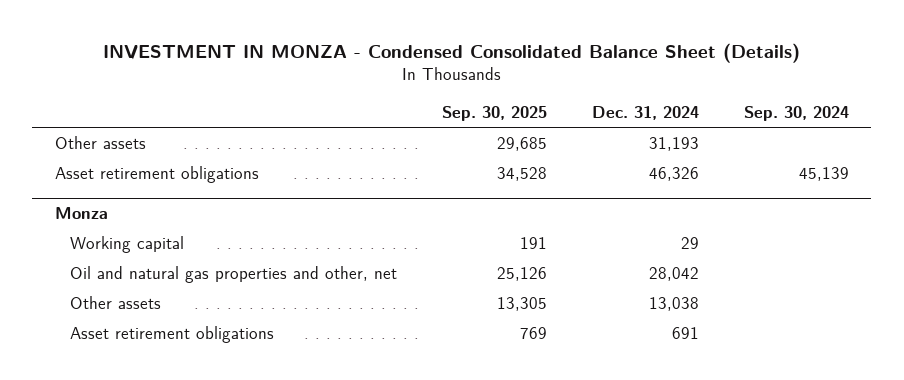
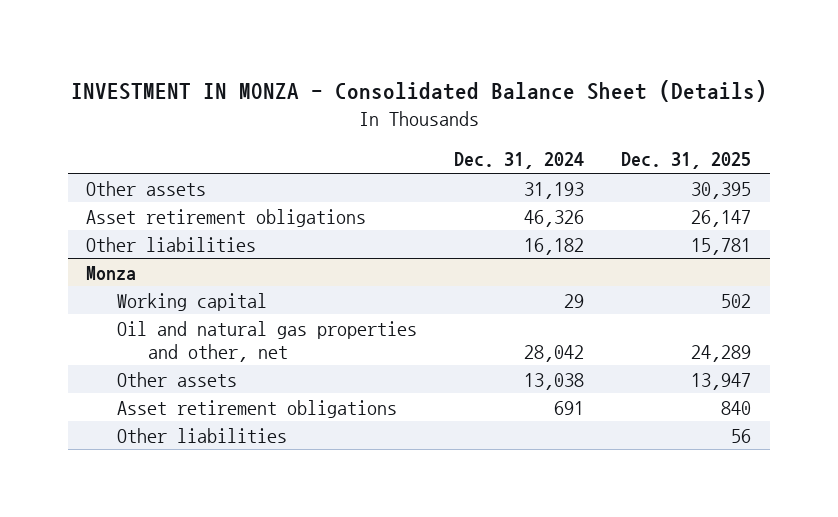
[102,42,800,63] INVESTMENT IN MONZA - Condensed Consolidated Balance Sheet (Details) -> [70,80,767,103] INVESTMENT IN MONZA - Consolidated Balance Sheet (Details)
[441,105,547,121] Sep. 30, 2025 -> none
[743,105,849,121] Sep. 30, 2024 -> none
none -> [621,152,752,170] Dec. 31, 2025
none -> [86,236,257,252] Other liabilities
none -> [116,427,287,443] Other liabilities

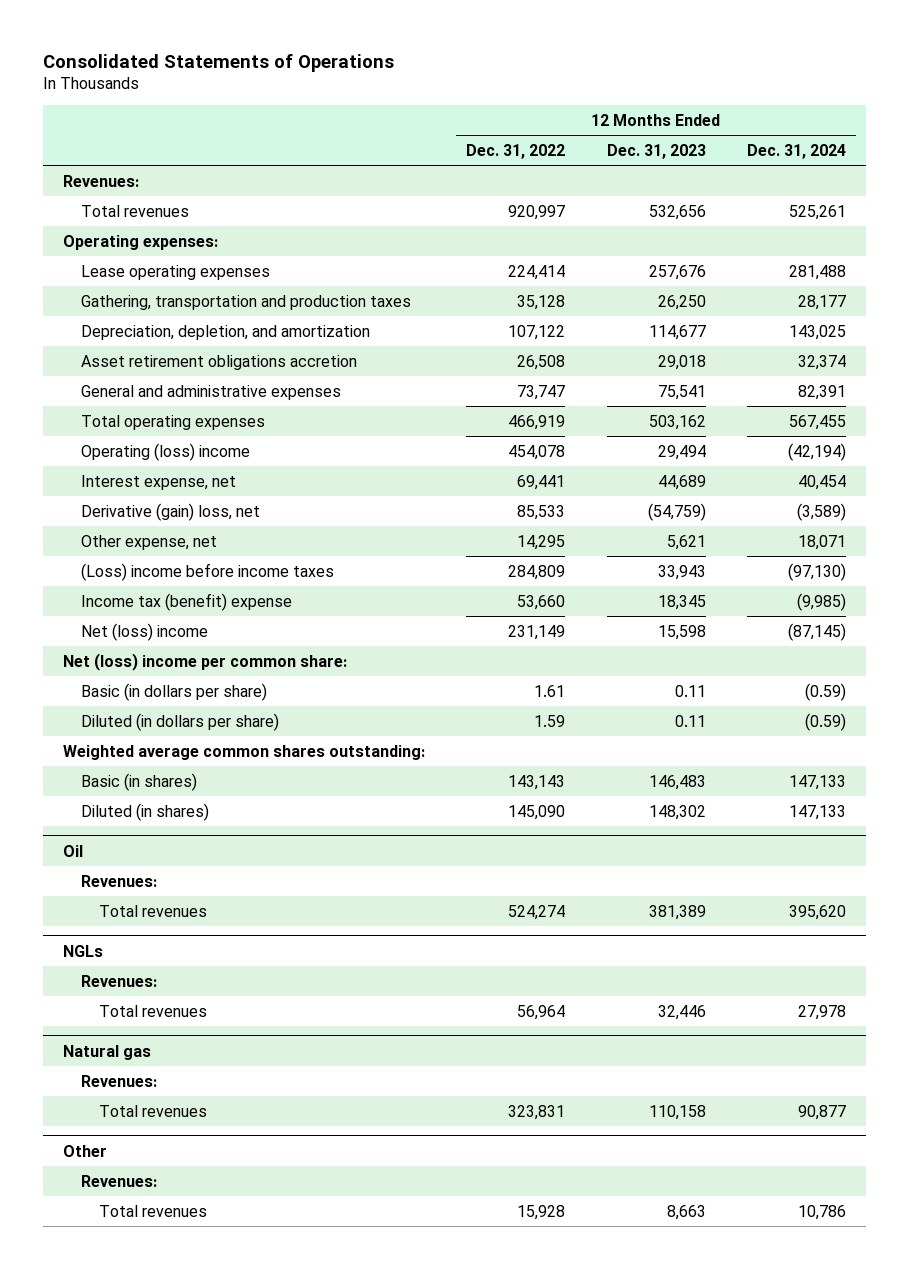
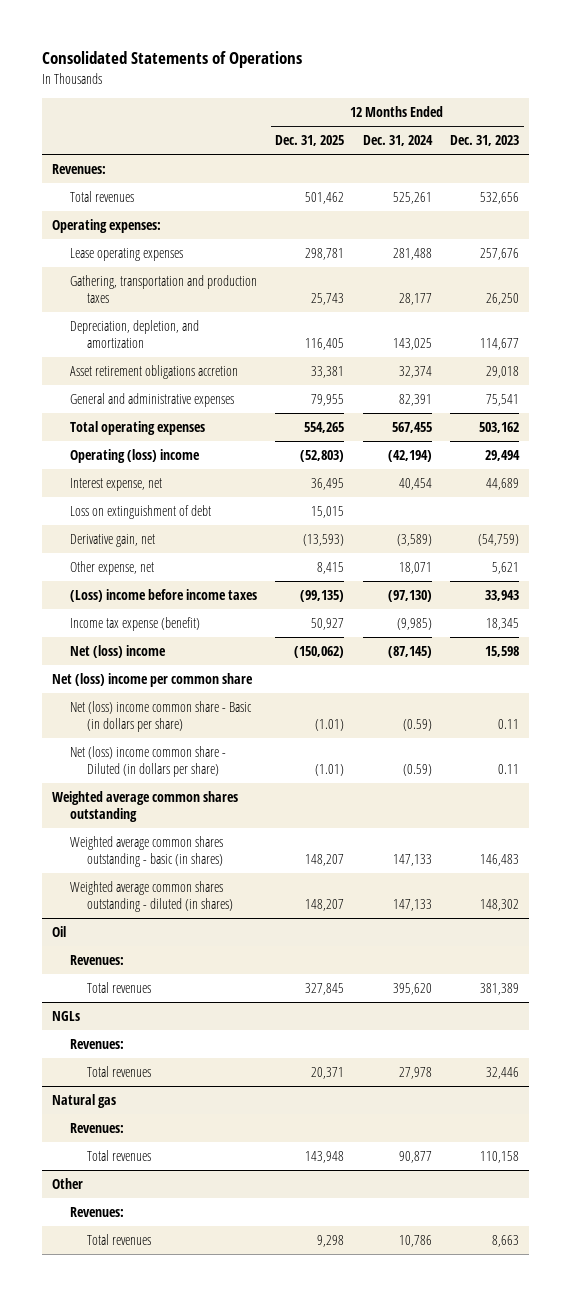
[466,143,566,159] Dec. 31, 2022 -> none
none -> [275,135,345,147] Dec. 31, 2025
none -> [69,505,211,520] Loss on extinguishment of debt
[81,502,261,521] Derivative (gain) loss, net -> [69,534,155,548] Derivative gain, net
[81,592,293,611] Income tax (benefit) expense -> [69,617,200,632] Income tax expense (benefit)
[63,652,348,671] Net (loss) income per common share: -> [51,673,253,688] Net (loss) income per common share
[81,682,268,701] Basic (in dollars per share) -> [69,701,252,733] Net (loss) income common share - Basic (in dollars per share)
[81,712,280,731] Diluted (in dollars per share) -> [69,746,226,778] Net (loss) income common share - Diluted (in dollars per share)
[63,744,426,760] Weighted average common shares outstanding: -> [51,791,238,823] Weighted average common shares outstanding
[81,772,198,791] Basic (in shares) -> [69,836,224,868] Weighted average common shares outstanding - basic (in shares)
[81,802,210,821] Diluted (in shares) -> [69,881,234,913] Weighted average common shares outstanding - diluted (in shares)

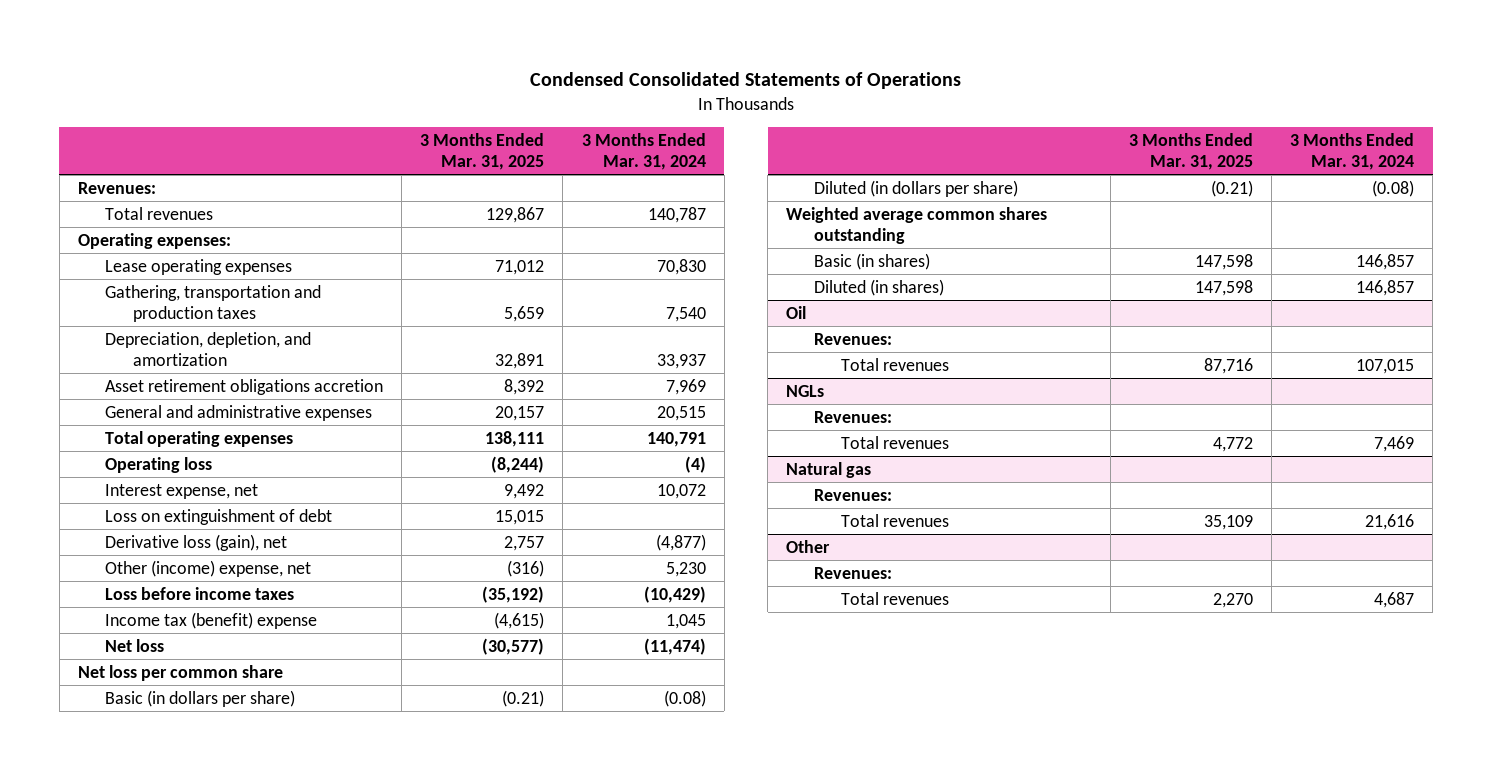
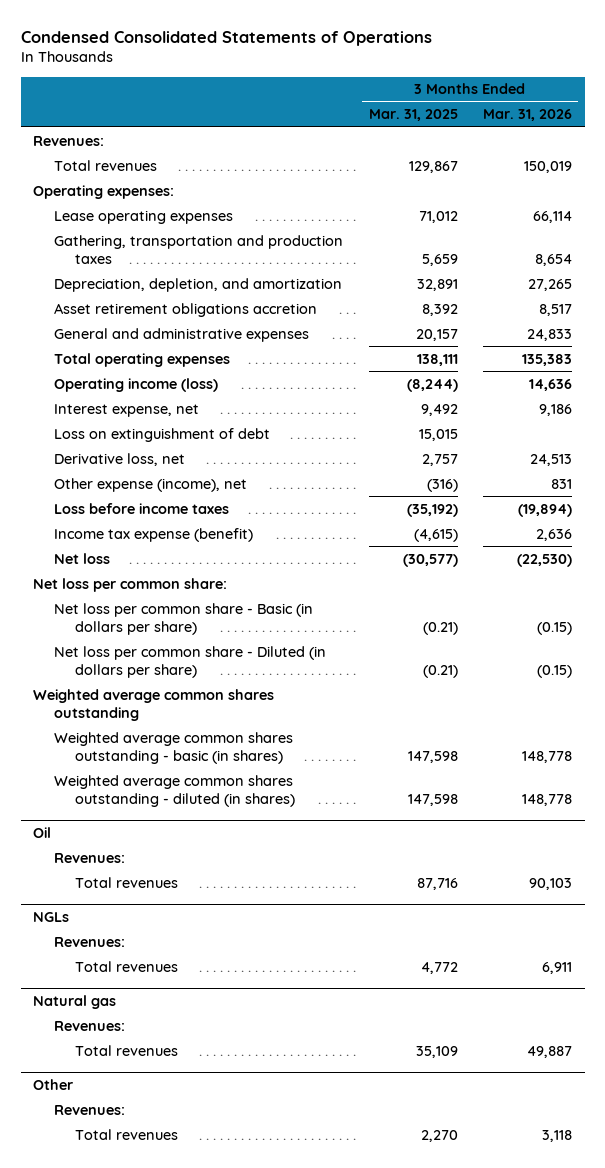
[581,132,706,171] 3 Months Ended Mar. 31, 2024 -> none
none -> [482,109,572,122] Mar. 31, 2026
[105,456,213,473] Operating loss -> [54,377,219,392] Operating income (loss)
[105,533,288,551] Derivative loss (gain), net -> [54,452,186,466] Derivative loss, net
[105,559,312,577] Other (income) expense, net -> [54,477,248,492] Other expense (income), net
[105,611,318,629] Income tax (benefit) expense -> [54,527,254,542] Income tax expense (benefit)
[77,664,283,681] Net loss per common share -> [33,577,228,592] Net loss per common share:
[105,689,296,707] Basic (in dollars per share) -> [54,602,314,635] Net loss per common share - Basic (in dollars per share)
[813,179,1018,197] Diluted (in dollars per share) -> [54,645,327,678] Net loss per common share - Diluted (in dollars per share)
[813,252,930,270] Basic (in shares) -> [54,731,294,764] Weighted average common shares outstanding - basic (in shares)
[813,278,944,296] Diluted (in shares) -> [54,774,295,807] Weighted average common shares outstanding - diluted (in shares)

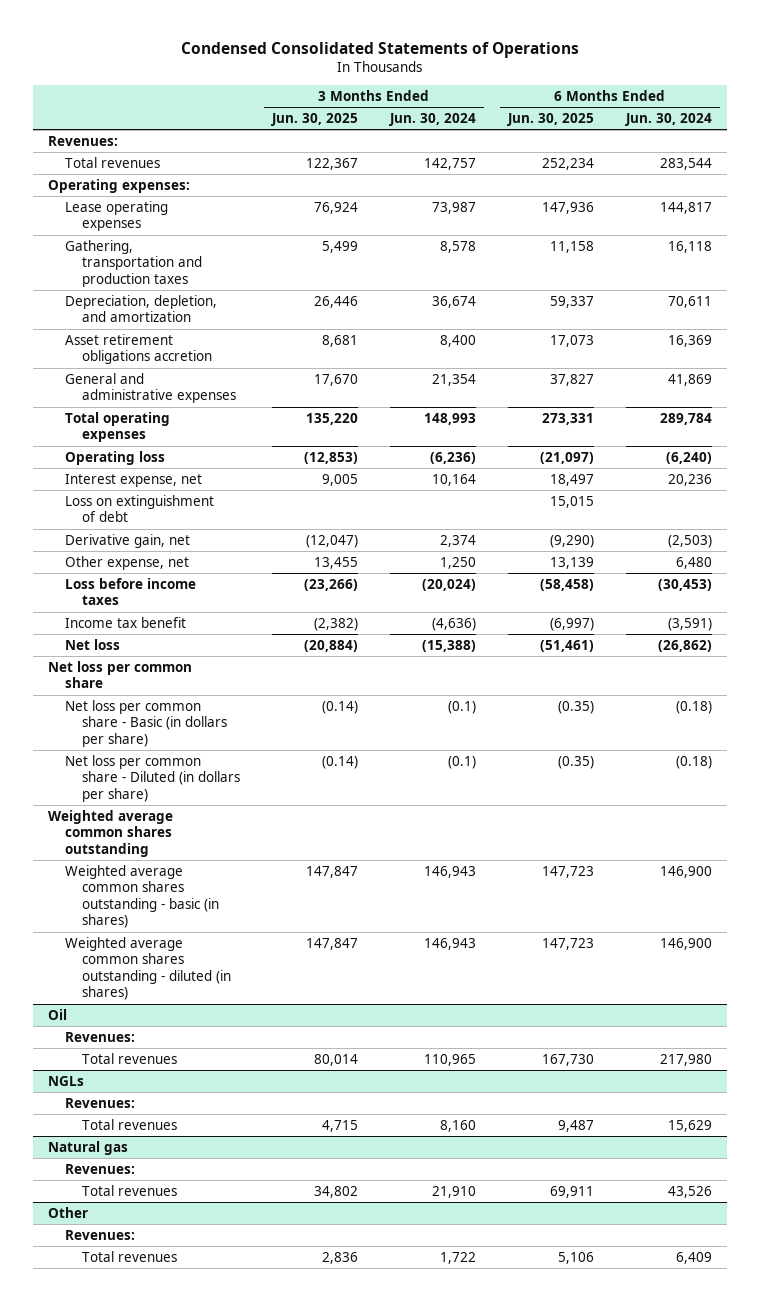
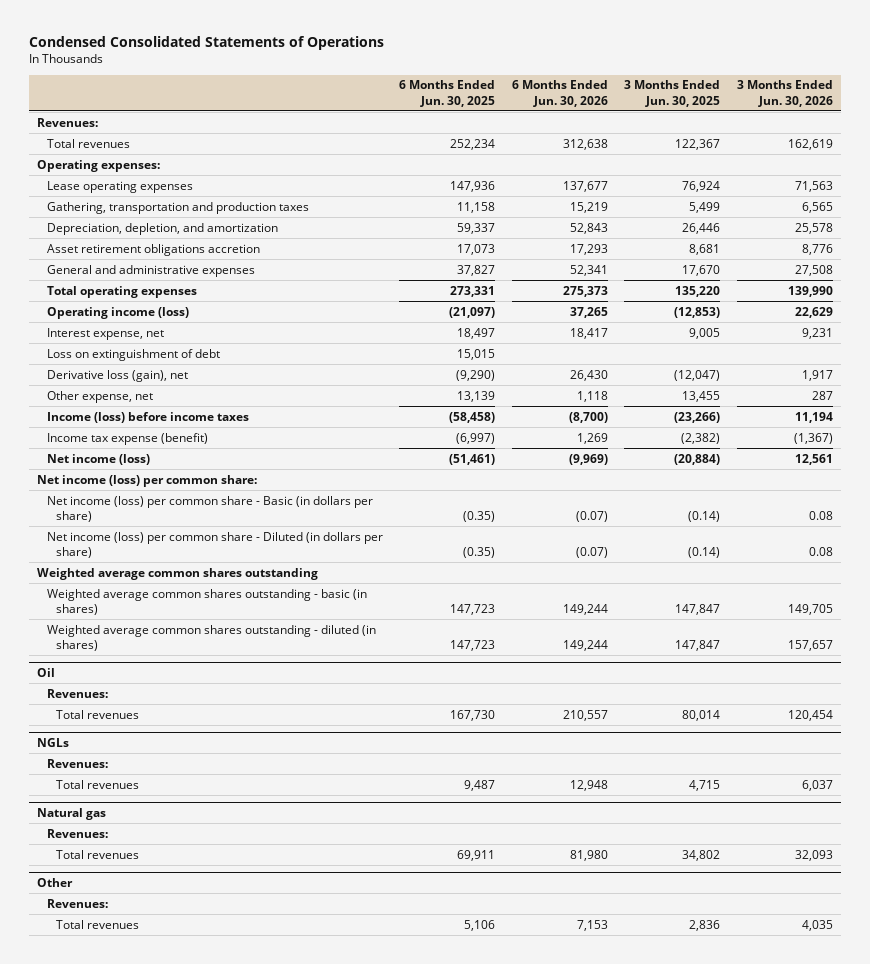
[388,113,476,127] Jun. 30, 2024 -> none
[624,113,712,127] Jun. 30, 2024 -> none
none -> [511,80,608,107] 6 Months Ended Jun. 30, 2026
none -> [736,80,833,107] 3 Months Ended Jun. 30, 2026
[65,450,166,465] Operating loss -> [46,306,189,319] Operating income (loss)
[65,533,191,548] Derivative gain, net -> [46,369,188,382] Derivative loss (gain), net
[65,577,197,606] Loss before income taxes -> [46,411,249,423] Income (loss) before income taxes
[65,616,187,628] Income tax benefit -> [46,432,208,445] Income tax expense (benefit)
[65,638,121,650] Net loss -> [46,453,150,465] Net income (loss)
[48,660,193,689] Net loss per common share -> [36,474,257,487] Net income (loss) per common share:
[65,699,228,747] Net loss per common share - Basic (in dollars per share) -> [46,495,373,522] Net income (loss) per common share - Basic (in dollars per share)
[65,754,241,802] Net loss per common share - Diluted (in dollars per share) -> [46,531,383,558] Net income (loss) per common share - Diluted (in dollars per share)

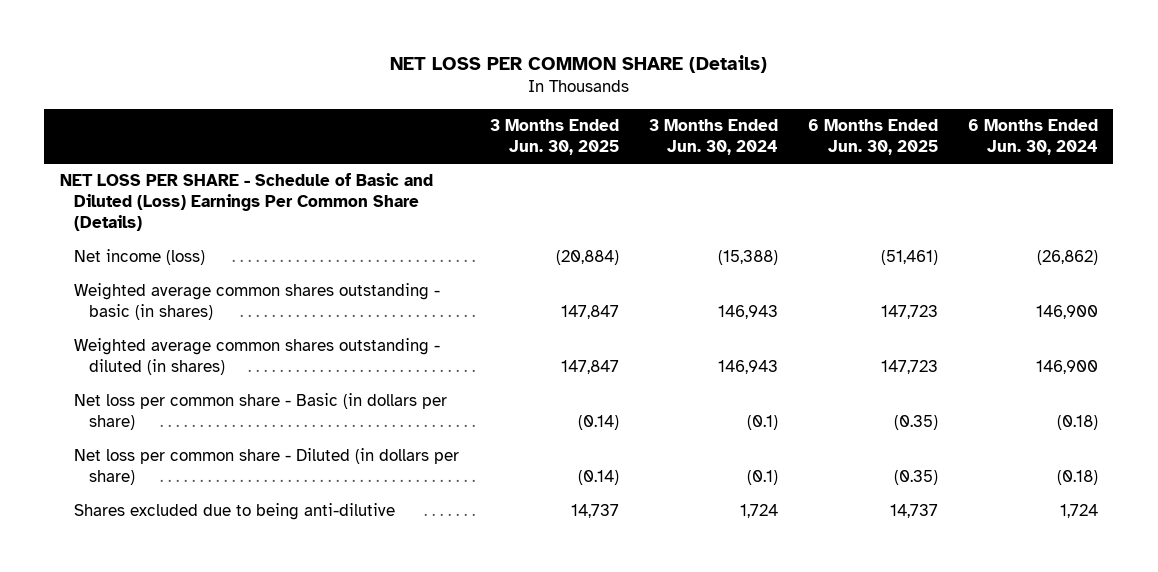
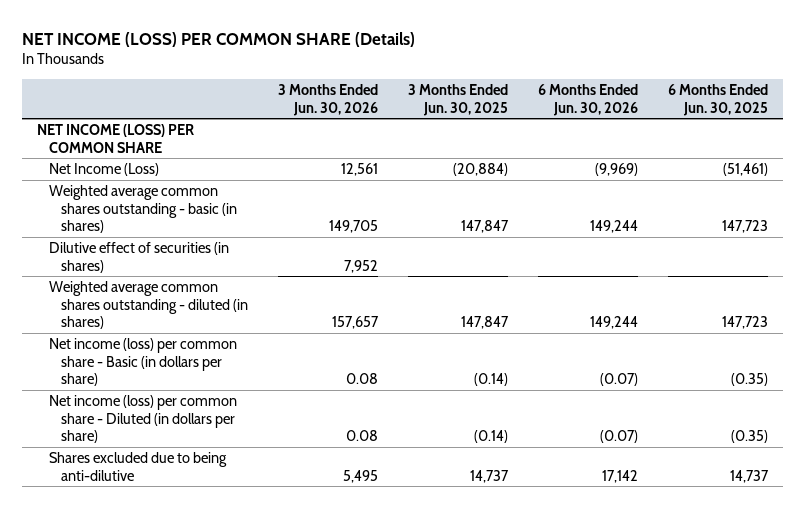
[389,55,767,74] NET LOSS PER COMMON SHARE (Details) -> [21,31,415,47] NET INCOME (LOSS) PER COMMON SHARE (Details)
[648,119,778,156] 3 Months Ended Jun. 30, 2024 -> none
[968,119,1099,156] 6 Months Ended Jun. 30, 2024 -> none
none -> [278,83,379,116] 3 Months Ended Jun. 30, 2026
none -> [537,83,638,116] 6 Months Ended Jun. 30, 2026
[59,173,433,232] NET LOSS PER SHARE - Schedule of Basic and Diluted (Loss) Earnings Per Common Share (Details) -> none
none -> [36,124,194,153] NET INCOME (LOSS) PER COMMON SHARE
[74,249,206,266] Net income (loss) -> [49,163,160,177] Net Income (Loss)
none -> [49,242,230,273] Dilutive effect of securities (in shares)
[74,393,448,431] Net loss per common share - Basic (in dollars per share) -> [49,338,238,387] Net income (loss) per common share - Basic (in dollars per share)
[74,448,460,486] Net loss per common share - Diluted (in dollars per share) -> [49,395,238,444] Net income (loss) per common share - Diluted (in dollars per share)

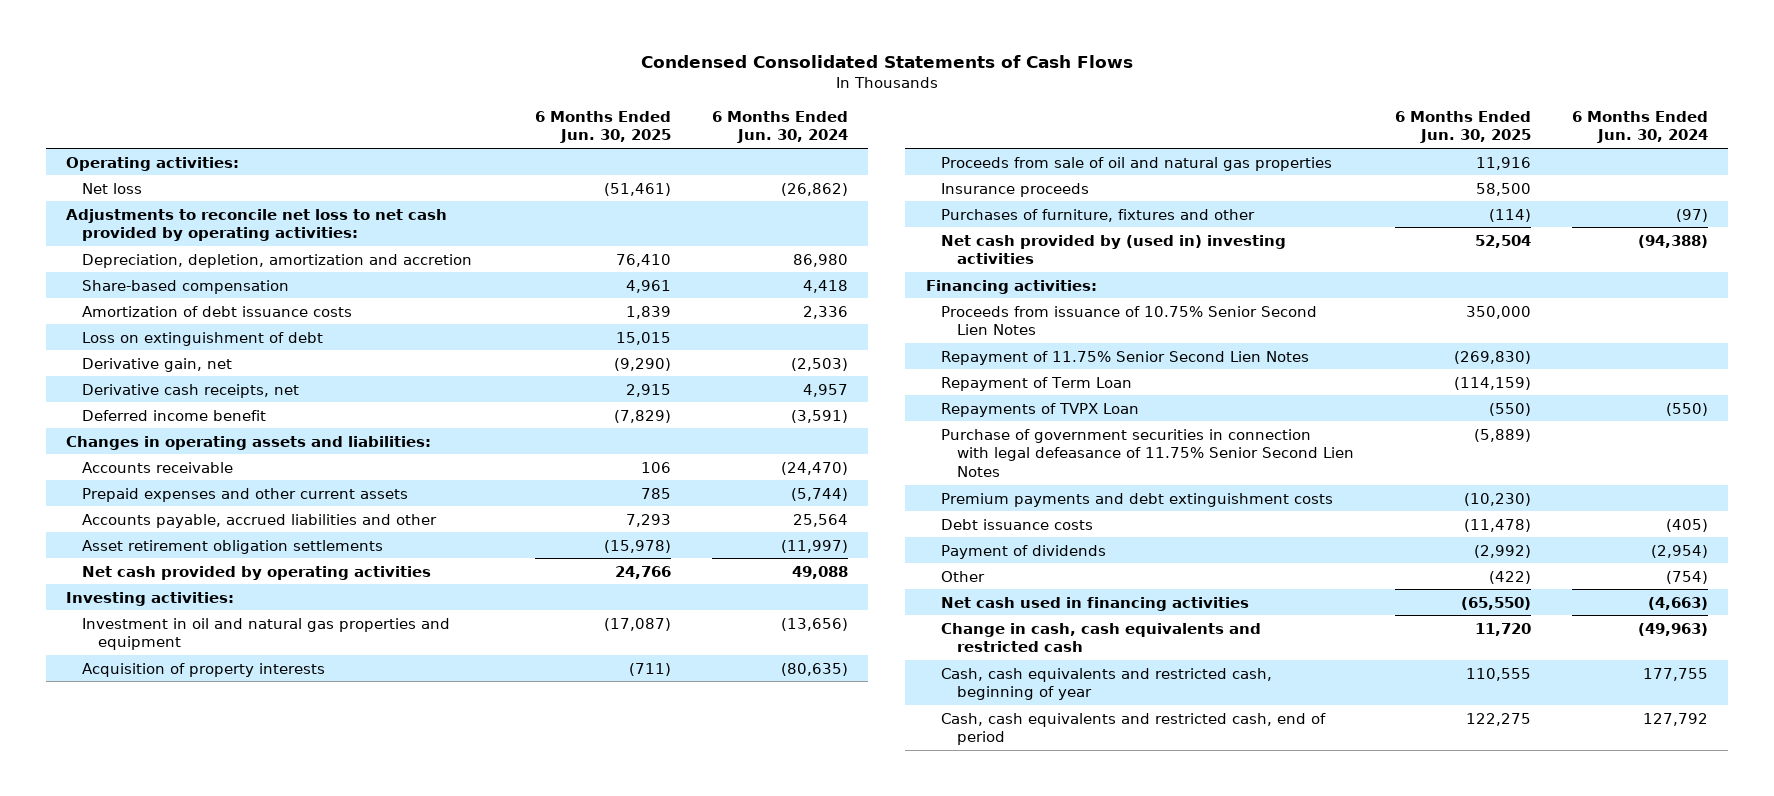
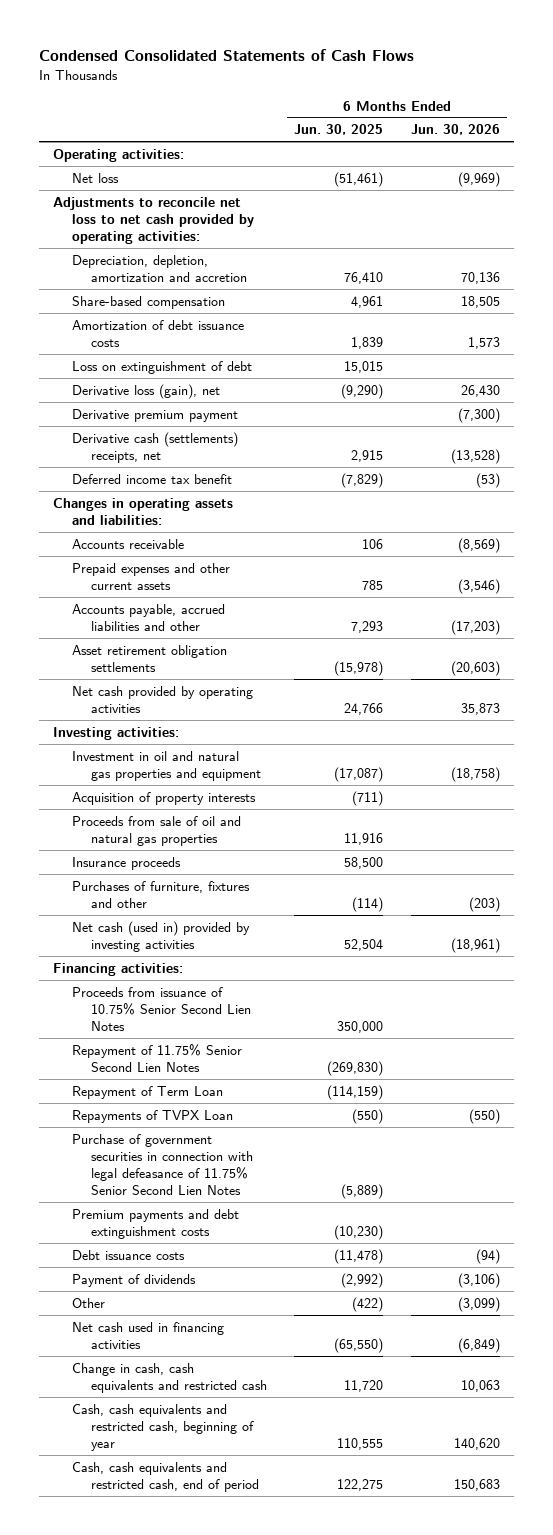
[711,110,848,144] 6 Months Ended Jun. 30, 2024 -> none
none -> [411,124,501,136] Jun. 30, 2026
[81,357,232,372] Derivative gain, net -> [71,383,220,399] Derivative loss (gain), net
none -> [71,408,238,422] Derivative premium payment
[81,383,299,398] Derivative cash receipts, net -> [71,431,238,463] Derivative cash (settlements) receipts, net
[81,409,266,421] Deferred income benefit -> [71,473,232,484] Deferred income tax benefit
[941,234,1287,265] Net cash provided by (used in) investing activities -> [71,920,250,952] Net cash (used in) provided by investing activities

